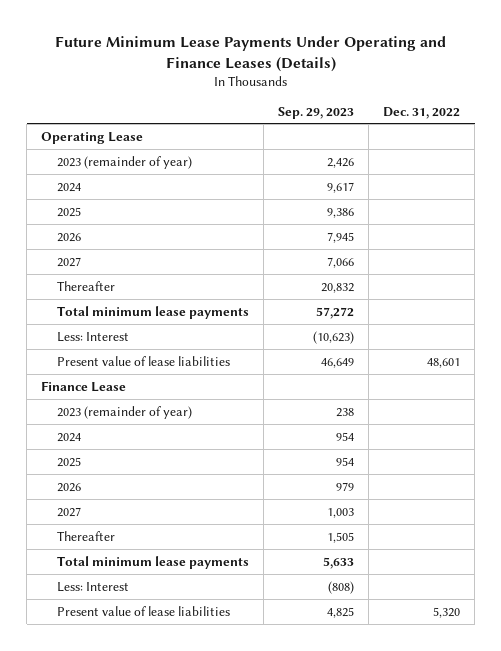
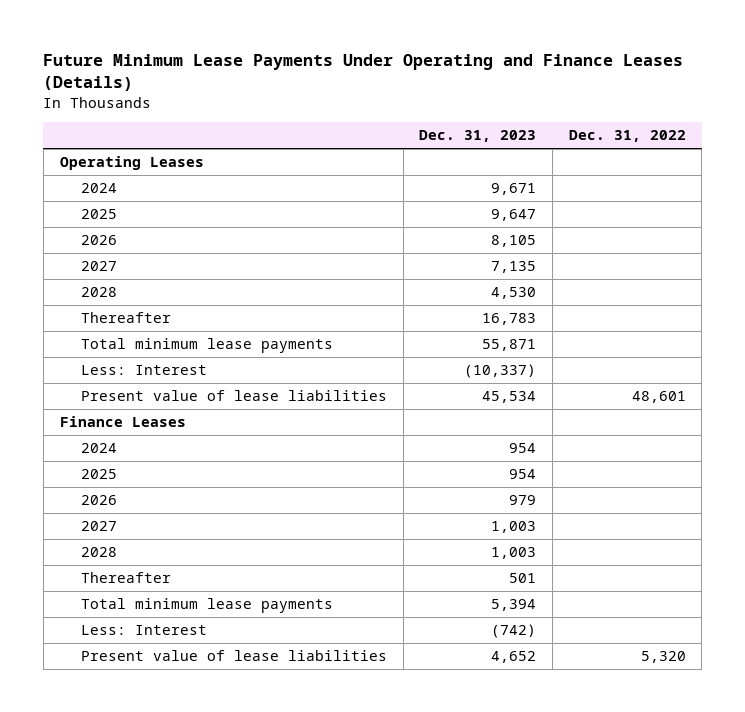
[278,106,355,119] Sep. 29, 2023 -> none
none -> [419,130,537,143] Dec. 31, 2023
[57,155,193,169] 2023 (remainder of year) -> none
[41,131,144,144] Operating Lease -> [59,156,204,171] Operating Leases
none -> [81,287,118,298] 2028
[57,405,193,419] 2023 (remainder of year) -> none
[41,380,127,392] Finance Lease -> [59,416,186,428] Finance Leases
none -> [81,547,118,558] 2028

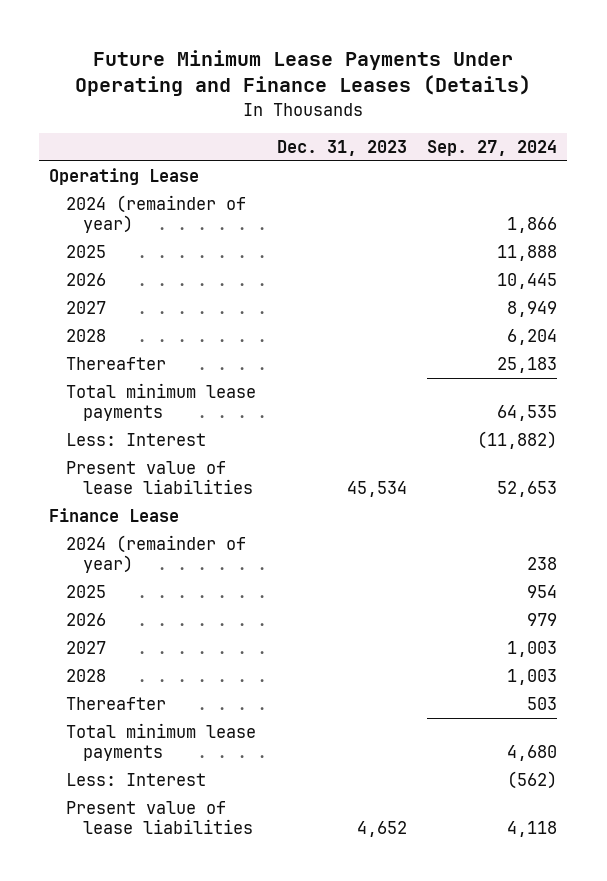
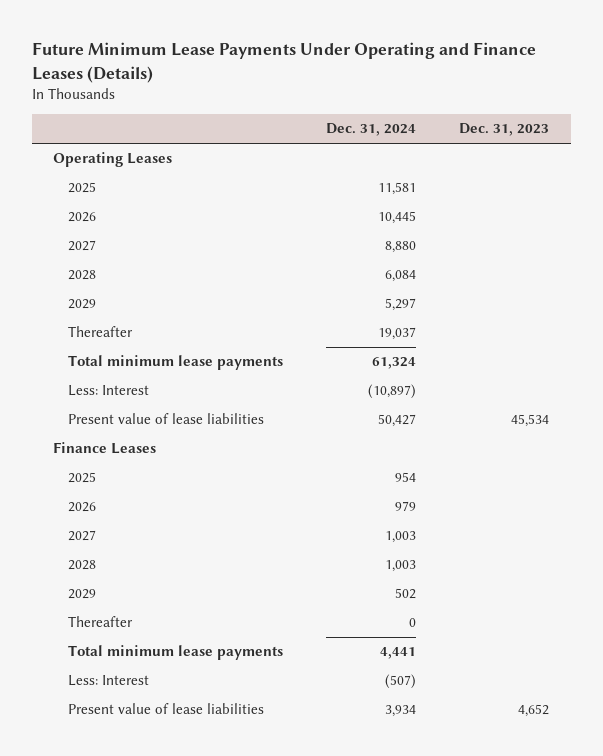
[427,139,558,156] Sep. 27, 2024 -> none
none -> [326,123,417,137] Dec. 31, 2024
[66,195,247,234] 2024 (remainder of year) -> none
[49,168,200,186] Operating Lease -> [53,152,173,168] Operating Leases
none -> [67,299,96,310] 2029
[66,535,247,574] 2024 (remainder of year) -> none
[49,508,180,523] Finance Lease -> [53,442,157,455] Finance Leases
none -> [67,589,96,600] 2029

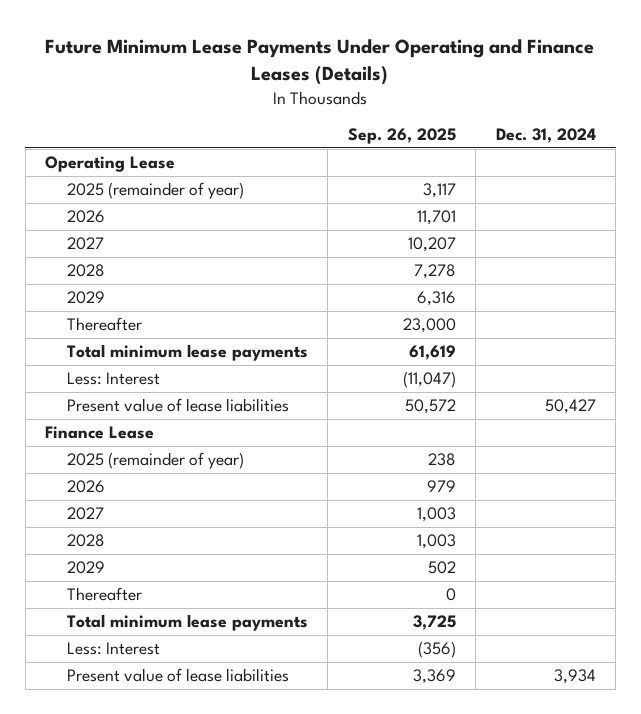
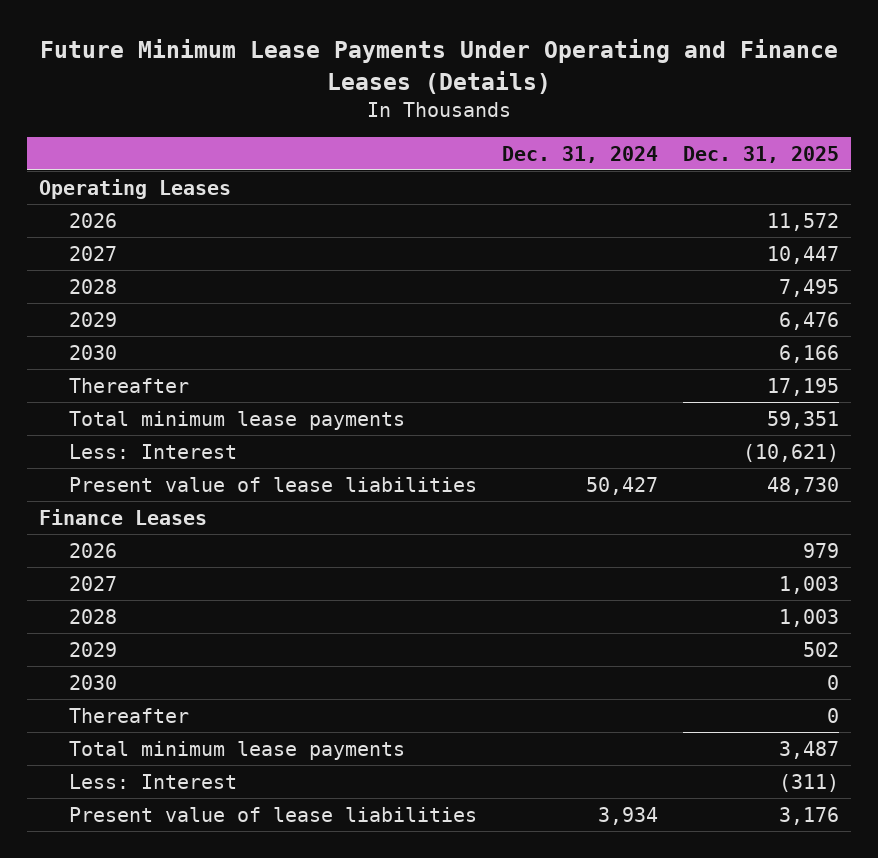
[347,128,456,145] Sep. 26, 2025 -> none
none -> [682,145,839,163] Dec. 31, 2025
[66,182,244,200] 2025 (remainder of year) -> none
[45,156,176,173] Operating Lease -> [39,178,232,199] Operating Leases
none -> [68,344,117,360] 2030
[66,452,244,470] 2025 (remainder of year) -> none
[45,426,155,440] Finance Lease -> [39,508,208,525] Finance Leases
none -> [68,674,117,690] 2030

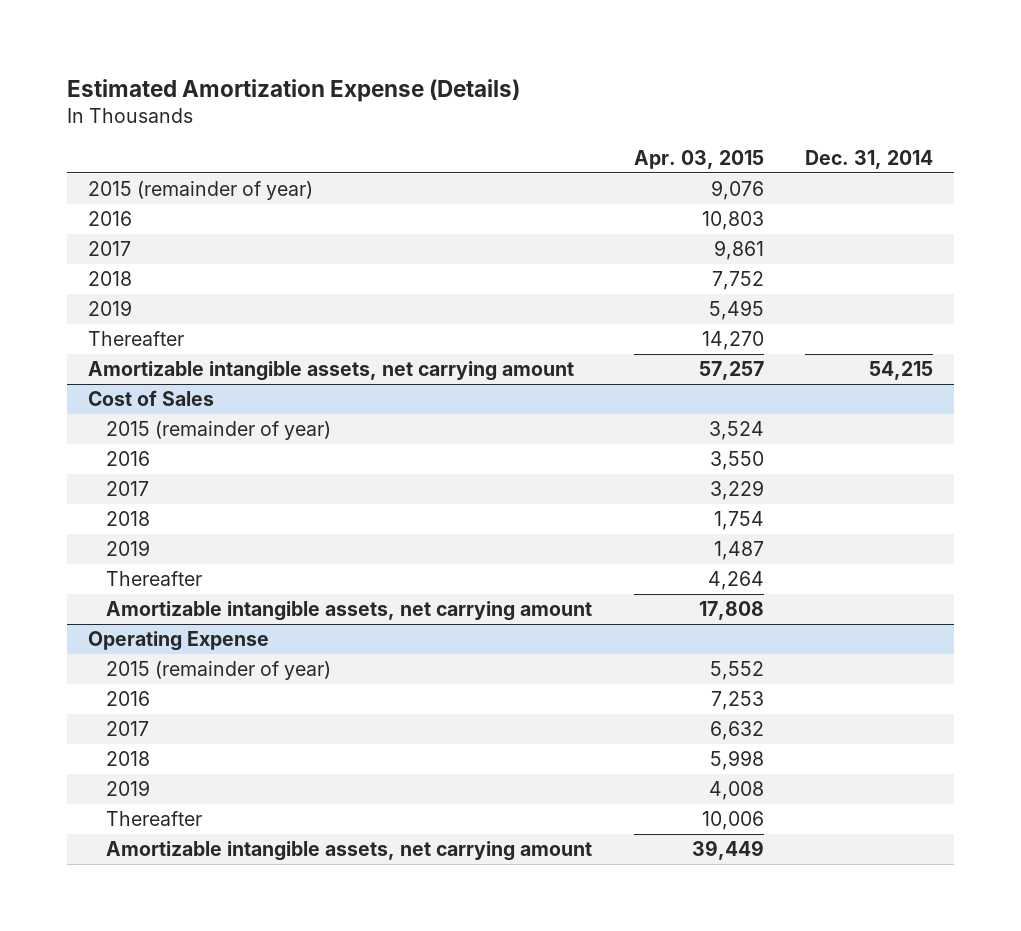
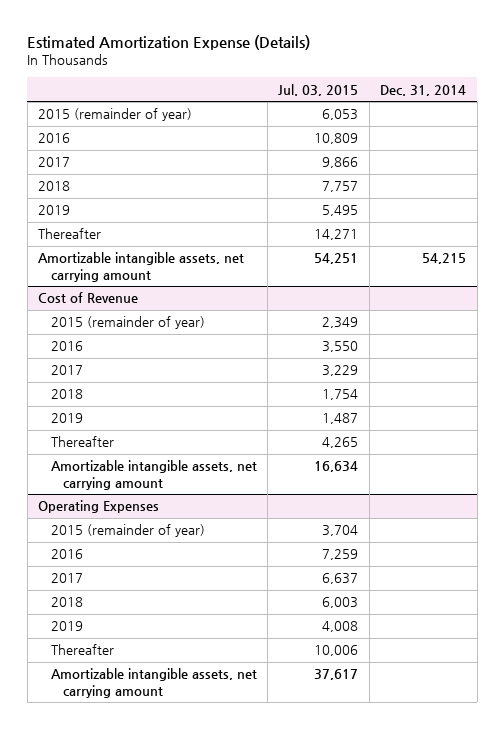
[633,149,764,169] Apr. 03, 2015 -> none
none -> [278,83,359,96] Jul. 03, 2015
[87,390,214,407] Cost of Sales -> [38,292,139,304] Cost of Revenue
[87,631,269,652] Operating Expense -> [38,500,160,514] Operating Expenses

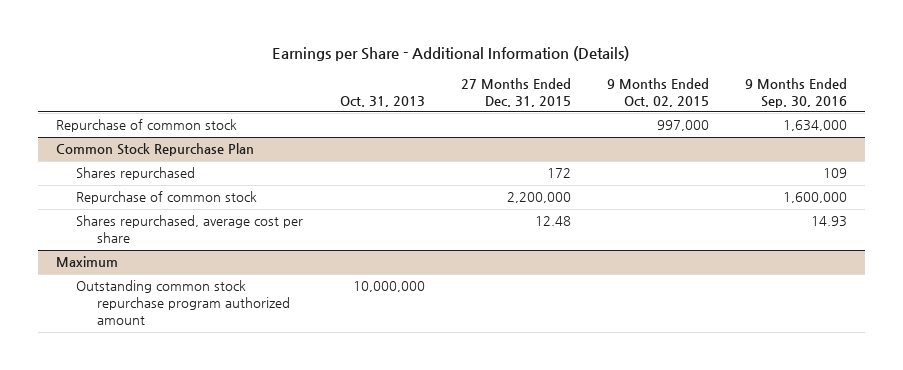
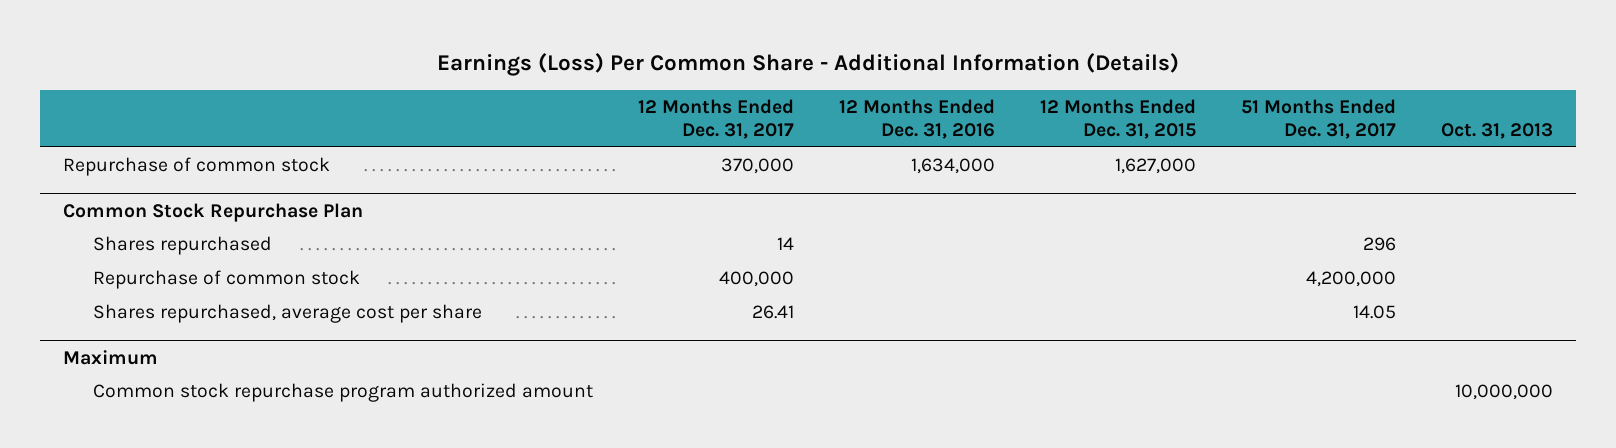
[272,46,630,62] Earnings per Share - Additional Information (Details) -> [436,53,1179,77] Earnings (Loss) Per Common Share - Additional Information (Details)
[460,77,571,107] 27 Months Ended Dec. 31, 2015 -> none
[606,77,709,107] 9 Months Ended Oct. 02, 2015 -> none
[744,77,847,108] 9 Months Ended Sep. 30, 2016 -> none
none -> [637,98,794,140] 12 Months Ended Dec. 31, 2017
none -> [838,98,995,140] 12 Months Ended Dec. 31, 2016
none -> [1039,98,1196,140] 12 Months Ended Dec. 31, 2015
none -> [1240,98,1396,140] 51 Months Ended Dec. 31, 2017
[76,280,290,326] Outstanding common stock repurchase program authorized amount -> [92,383,593,403] Common stock repurchase program authorized amount

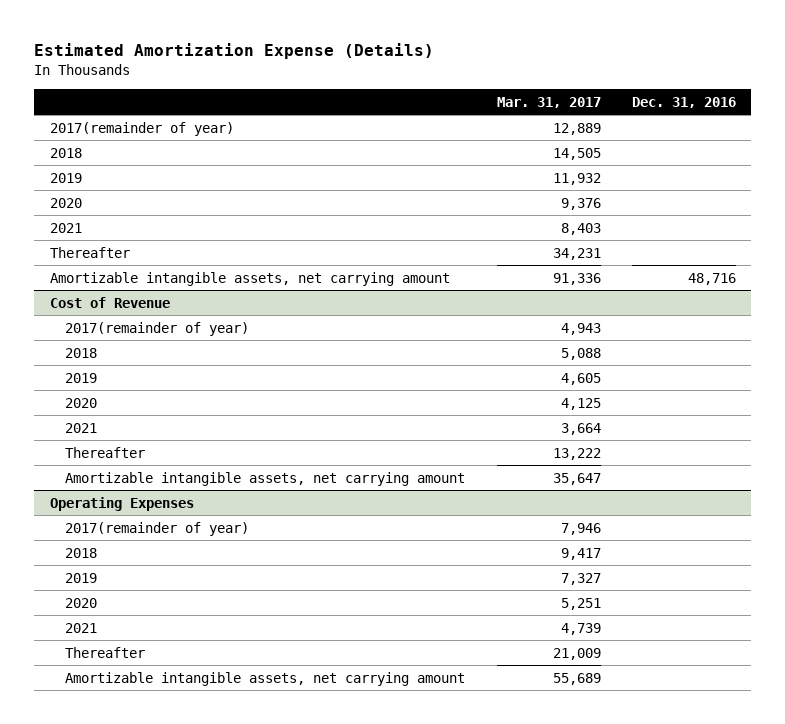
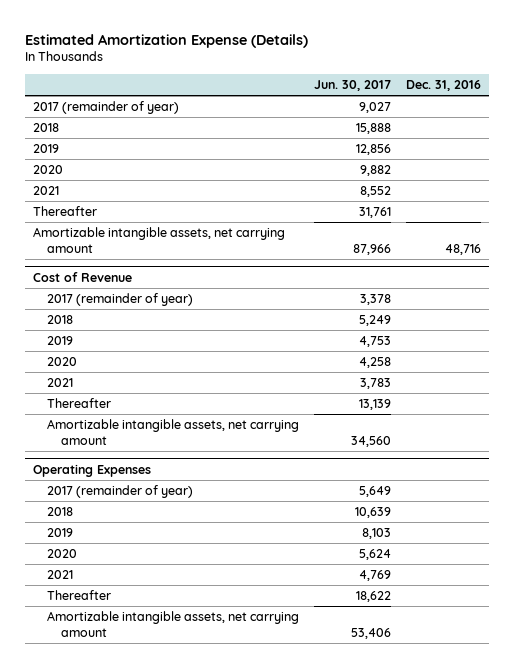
[496,96,601,108] Mar. 31, 2017 -> none
none -> [314,79,392,91] Jun. 30, 2017
[49,121,234,136] 2017(remainder of year) -> [33,100,180,114] 2017 (remainder of year)
[65,321,250,336] 2017(remainder of year) -> [46,292,193,306] 2017 (remainder of year)
[65,521,250,536] 2017(remainder of year) -> [46,484,193,498] 2017 (remainder of year)

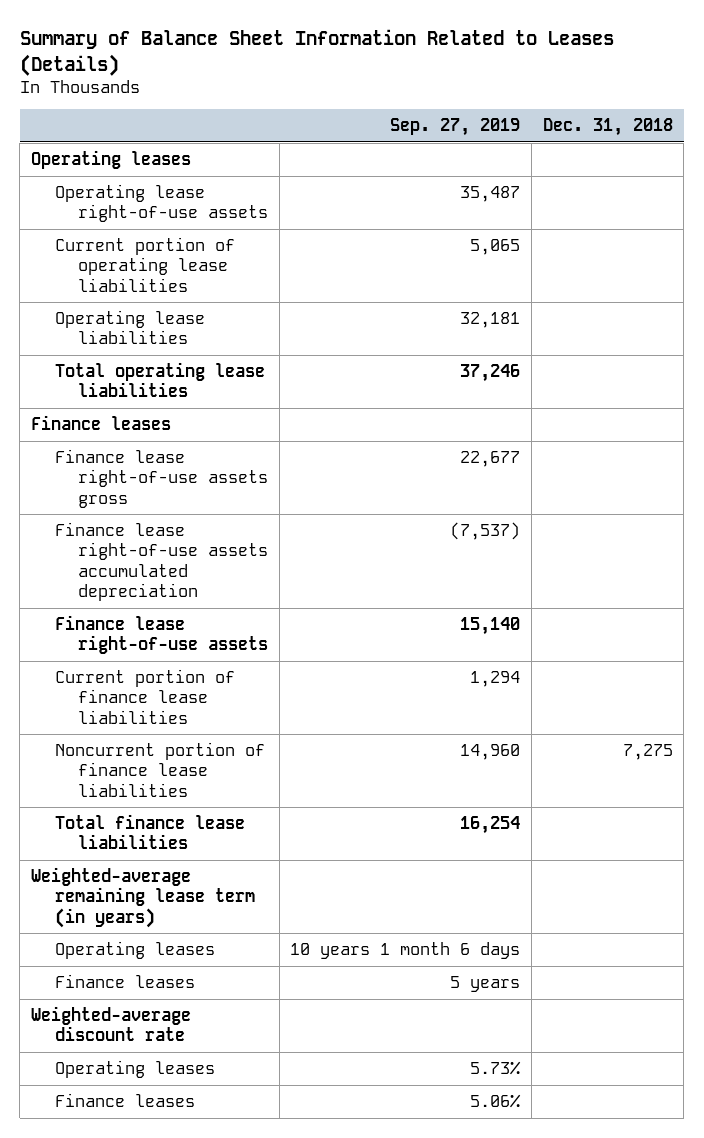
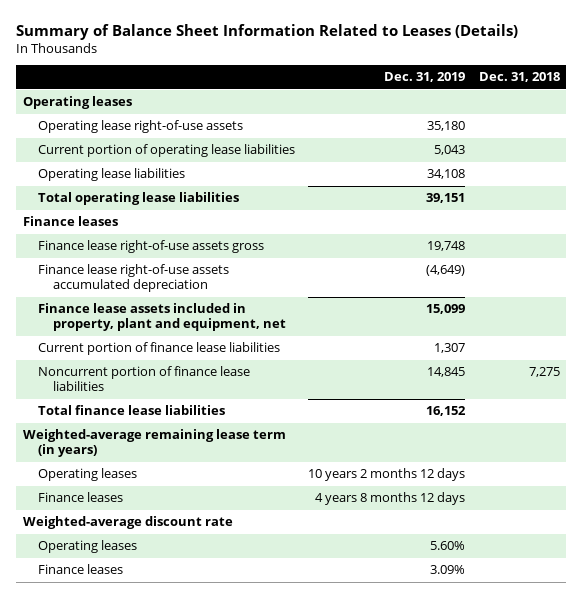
[390,118,521,137] Sep. 27, 2019 -> none
none -> [384,72,466,83] Dec. 31, 2019
[54,615,269,655] Finance lease right-of-use assets -> [37,303,286,332] Finance lease assets included in property, plant and equipment, net

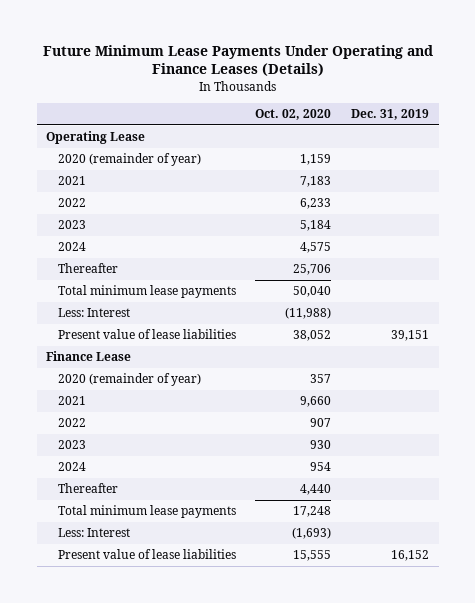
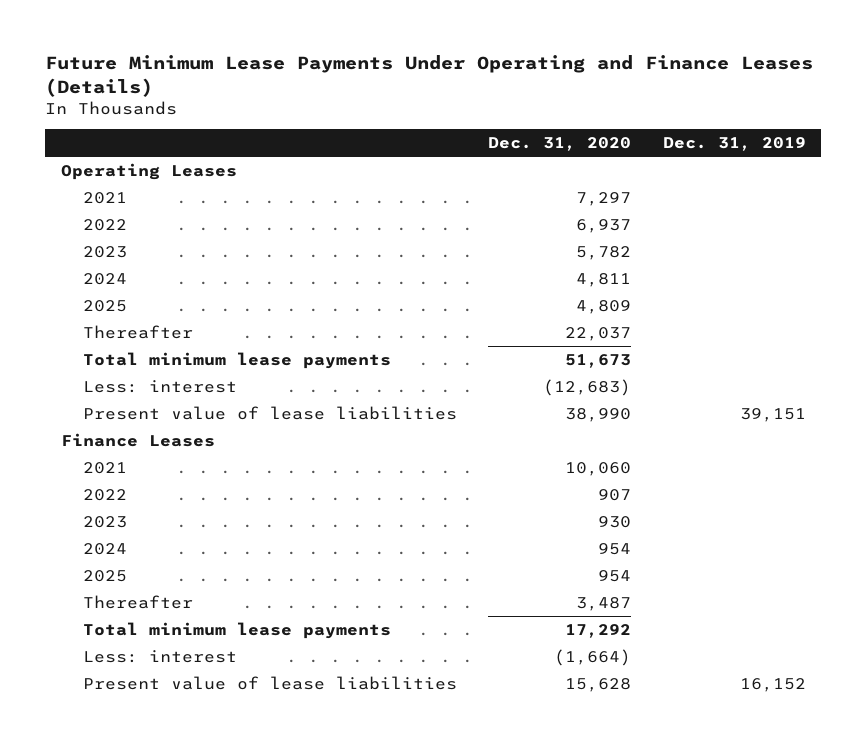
[255,109,332,121] Oct. 02, 2020 -> none
none -> [488,137,632,152] Dec. 31, 2020
[57,153,201,167] 2020 (remainder of year) -> none
[46,131,146,145] Operating Lease -> [60,163,237,181] Operating Leases
none -> [83,300,128,313] 2025
[57,308,130,318] Less: Interest -> [83,380,238,394] Less: interest
[57,373,201,387] 2020 (remainder of year) -> none
[46,351,132,362] Finance Lease -> [60,433,215,448] Finance Leases
none -> [83,570,128,583] 2025
[57,528,130,538] Less: Interest -> [83,650,238,664] Less: interest

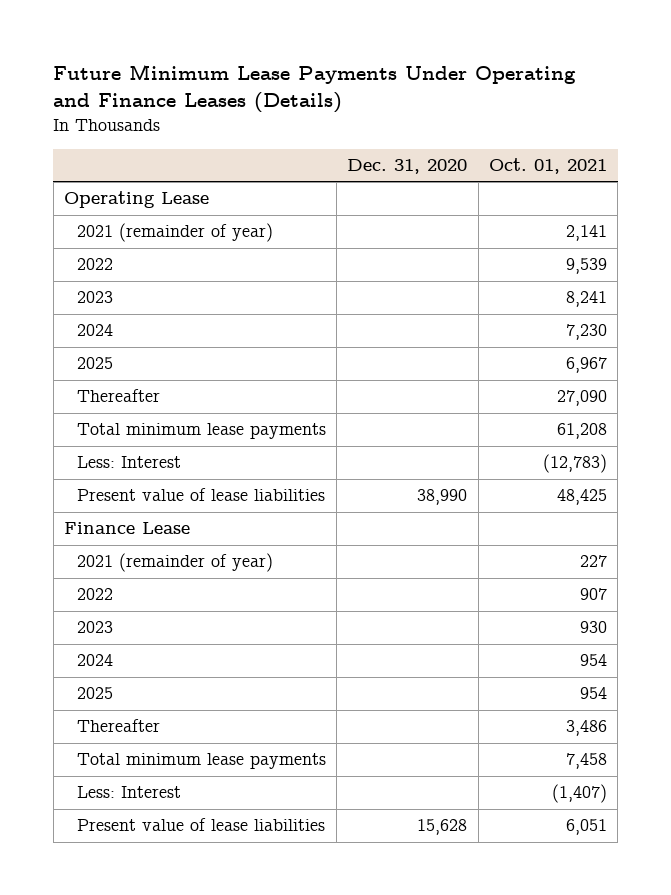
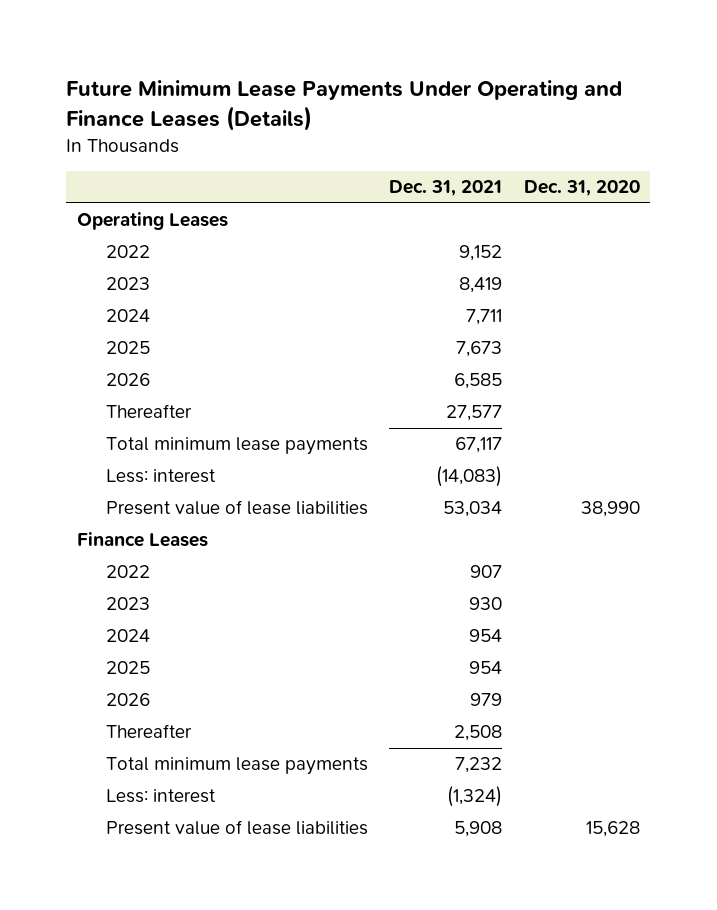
[488,158,607,175] Oct. 01, 2021 -> none
none -> [389,180,503,197] Dec. 31, 2021
[76,223,273,243] 2021 (remainder of year) -> none
[63,191,209,209] Operating Lease -> [76,212,228,231] Operating Leases
none -> [105,373,150,387] 2026
[76,456,181,469] Less: Interest -> [105,469,216,484] Less: interest
[76,553,273,573] 2021 (remainder of year) -> none
[63,522,190,535] Finance Lease -> [76,532,208,548] Finance Leases
none -> [105,693,150,707] 2026
[76,786,181,799] Less: Interest -> [105,789,216,804] Less: interest

